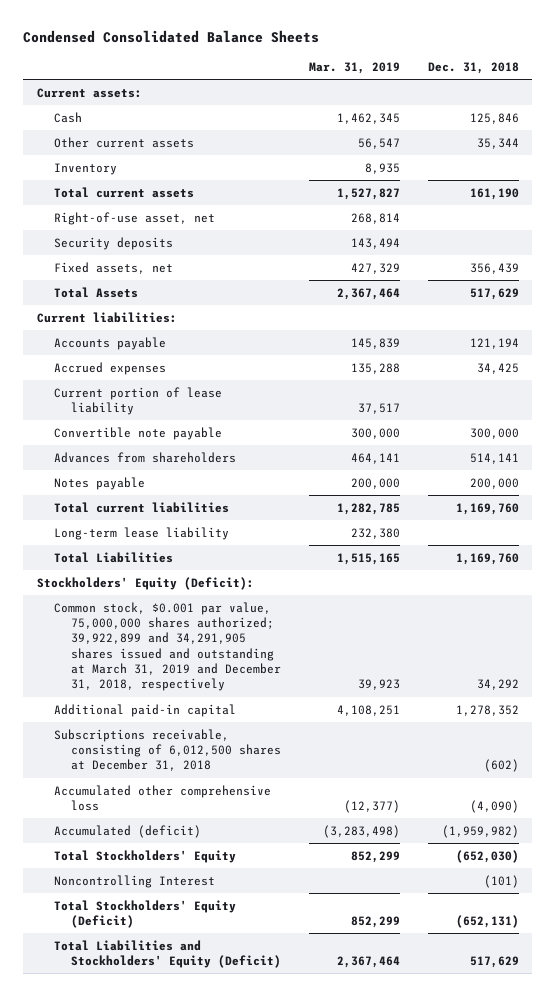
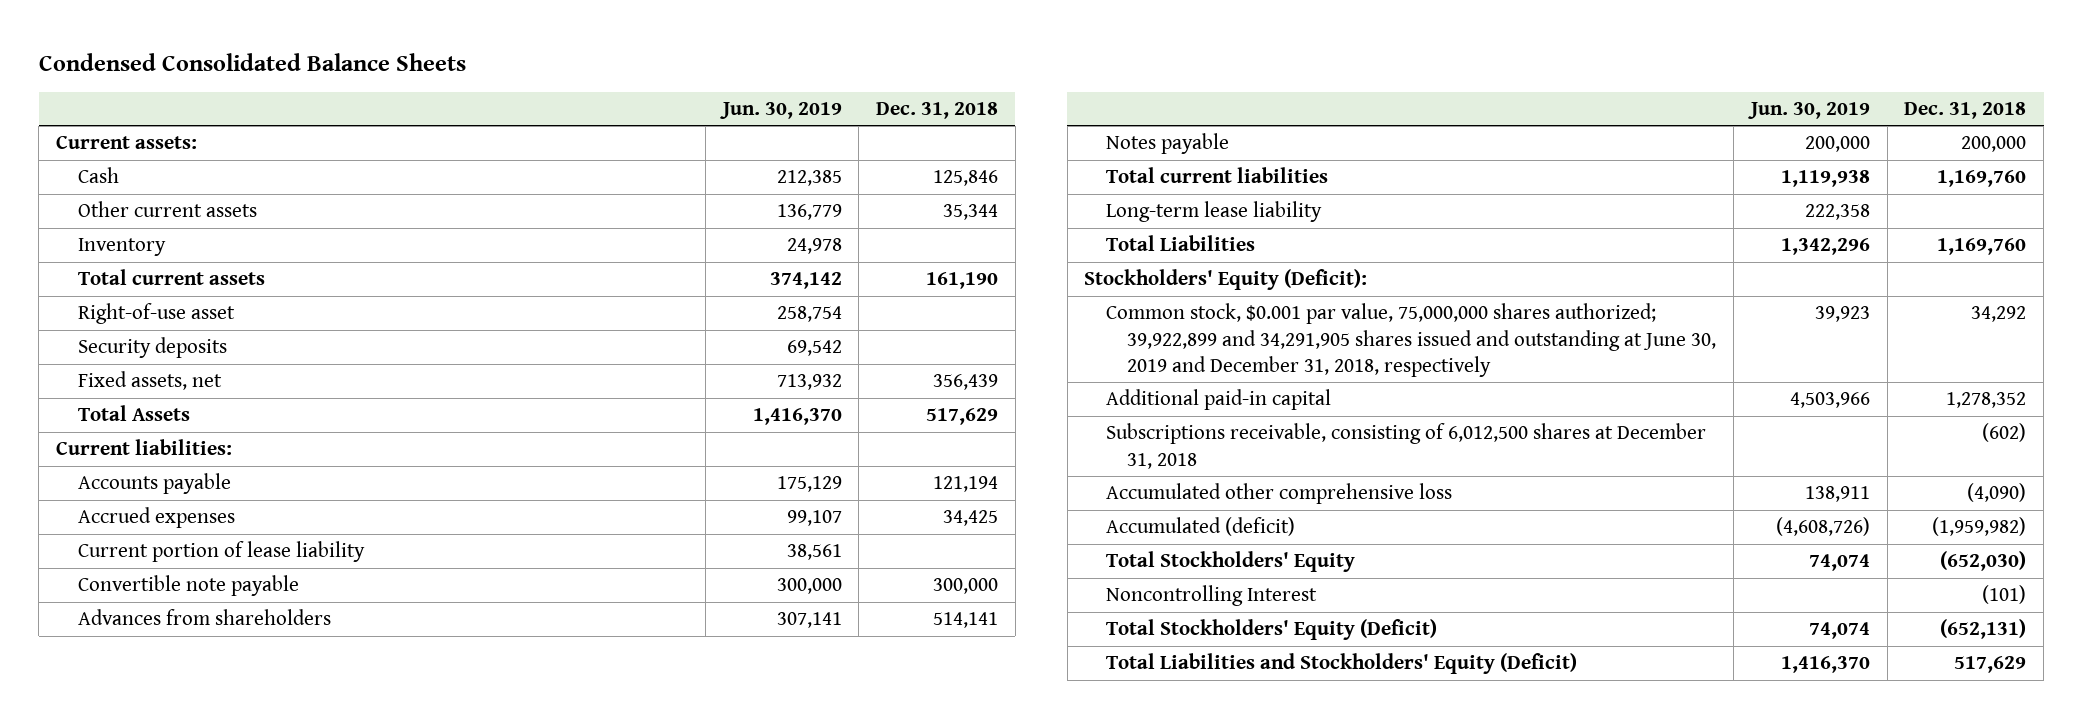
[308,62,400,75] Mar. 31, 2019 -> none
none -> [719,101,842,119] Jun. 30, 2019
[54,211,216,225] Right-of-use asset, net -> [77,303,235,325] Right-of-use asset
[54,601,281,692] Common stock, $0.001 par value, 75,000,000 shares authorized; 39,922,899 and 34,291,905 shares issued and outstanding at March 31, 2019 and December 31, 2018, respectively -> [1105,303,1717,377] Common stock, $0.001 par value, 75,000,000 shares authorized; 39,922,899 and 34,291,905 shares issued and outstanding at June 30, 2019 and December 31, 2018, respectively

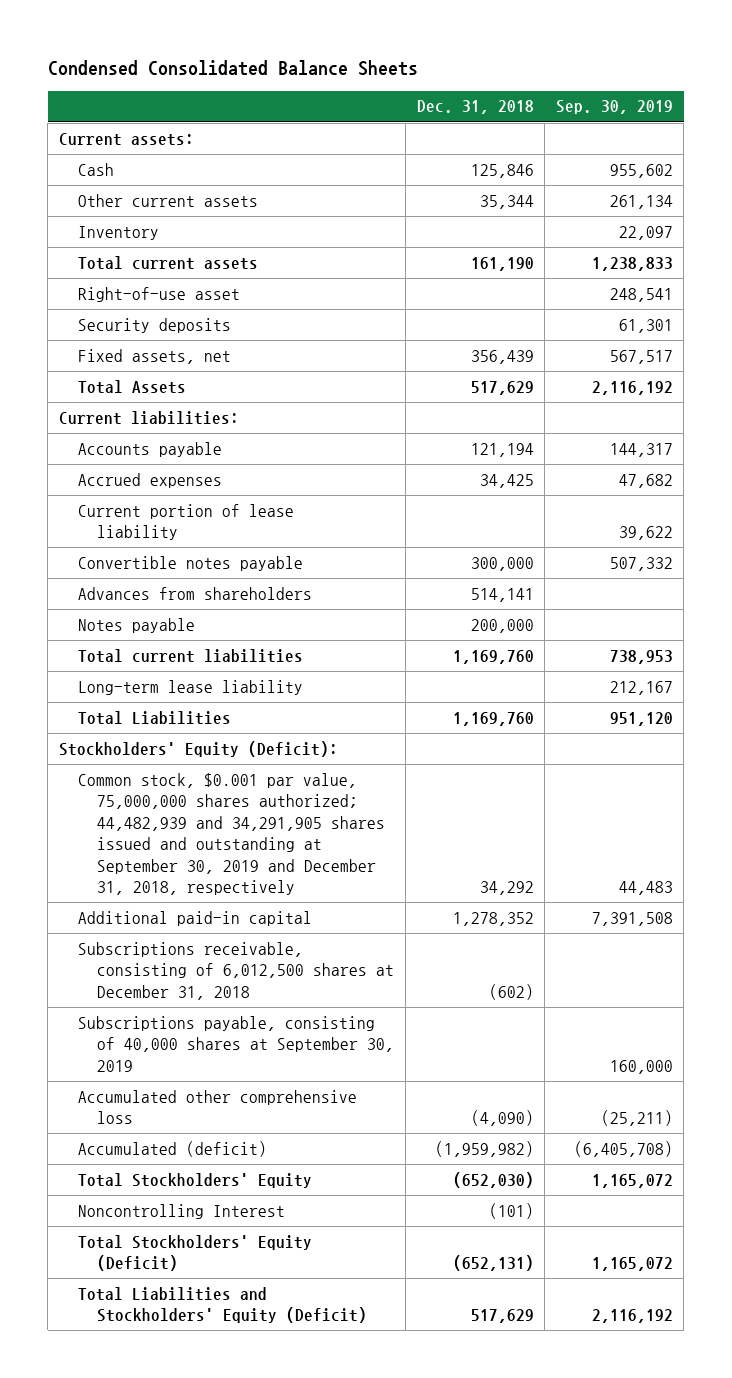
[719,101,842,119] Jun. 30, 2019 -> none
none -> [555,100,673,115] Sep. 30, 2019
[77,575,299,597] Convertible note payable -> [78,555,304,571] Convertible notes payable
[1105,303,1717,377] Common stock, $0.001 par value, 75,000,000 shares authorized; 39,922,899 and 34,291,905 shares issued and outstanding at June 30, 2019 and December 31, 2018, respectively -> [78,772,386,896] Common stock, $0.001 par value, 75,000,000 shares authorized; 44,482,939 and 34,291,905 shares issued and outstanding at September 30, 2019 and December 31, 2018, respectively
none -> [78,1015,395,1072] Subscriptions payable, consisting of 40,000 shares at September 30, 2019

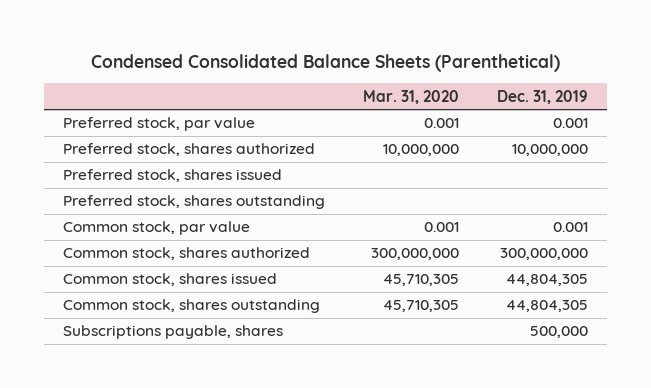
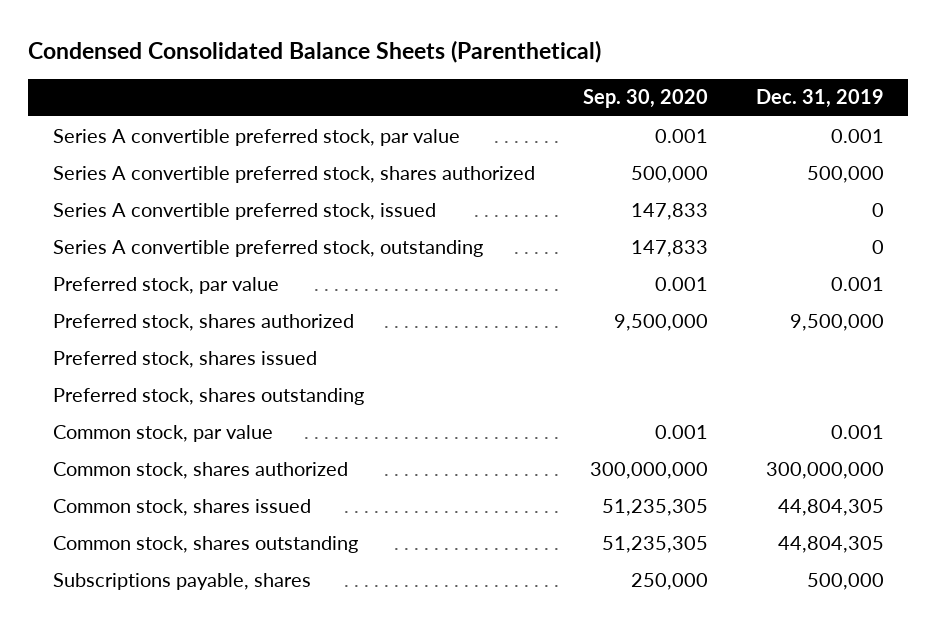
[363,89,460,104] Mar. 31, 2020 -> none
none -> [582,89,708,109] Sep. 30, 2020
none -> [52,128,460,146] Series A convertible preferred stock, par value
none -> [52,165,535,183] Series A convertible preferred stock, shares authorized
none -> [52,202,436,220] Series A convertible preferred stock, issued
none -> [52,239,483,257] Series A convertible preferred stock, outstanding
[512,144,589,157] 10,000,000 -> [790,313,885,331] 9,500,000

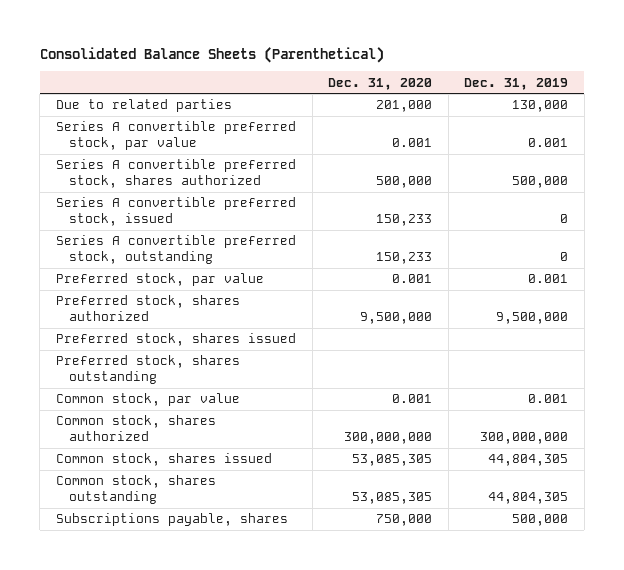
[28,39,602,63] Condensed Consolidated Balance Sheets (Parenthetical) -> [39,46,384,63] Consolidated Balance Sheets (Parenthetical)
[582,89,708,109] Sep. 30, 2020 -> none
none -> [328,77,433,90] Dec. 31, 2020
none -> [55,99,232,113] Due to related parties

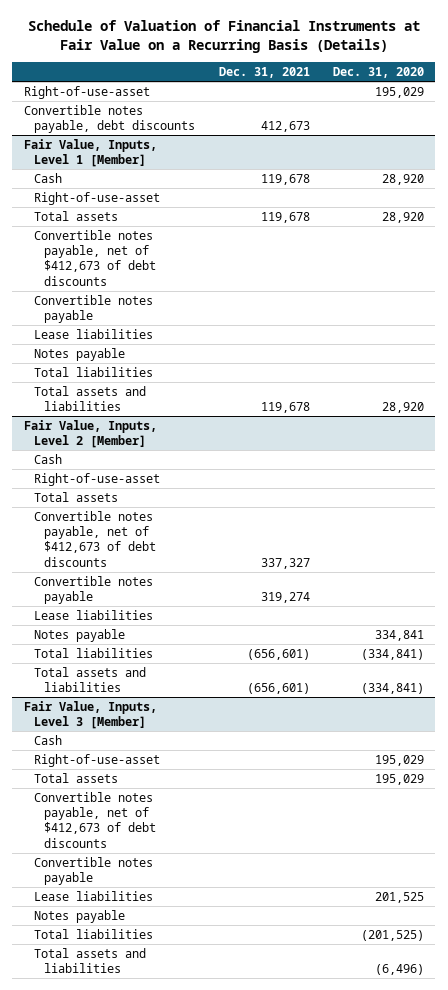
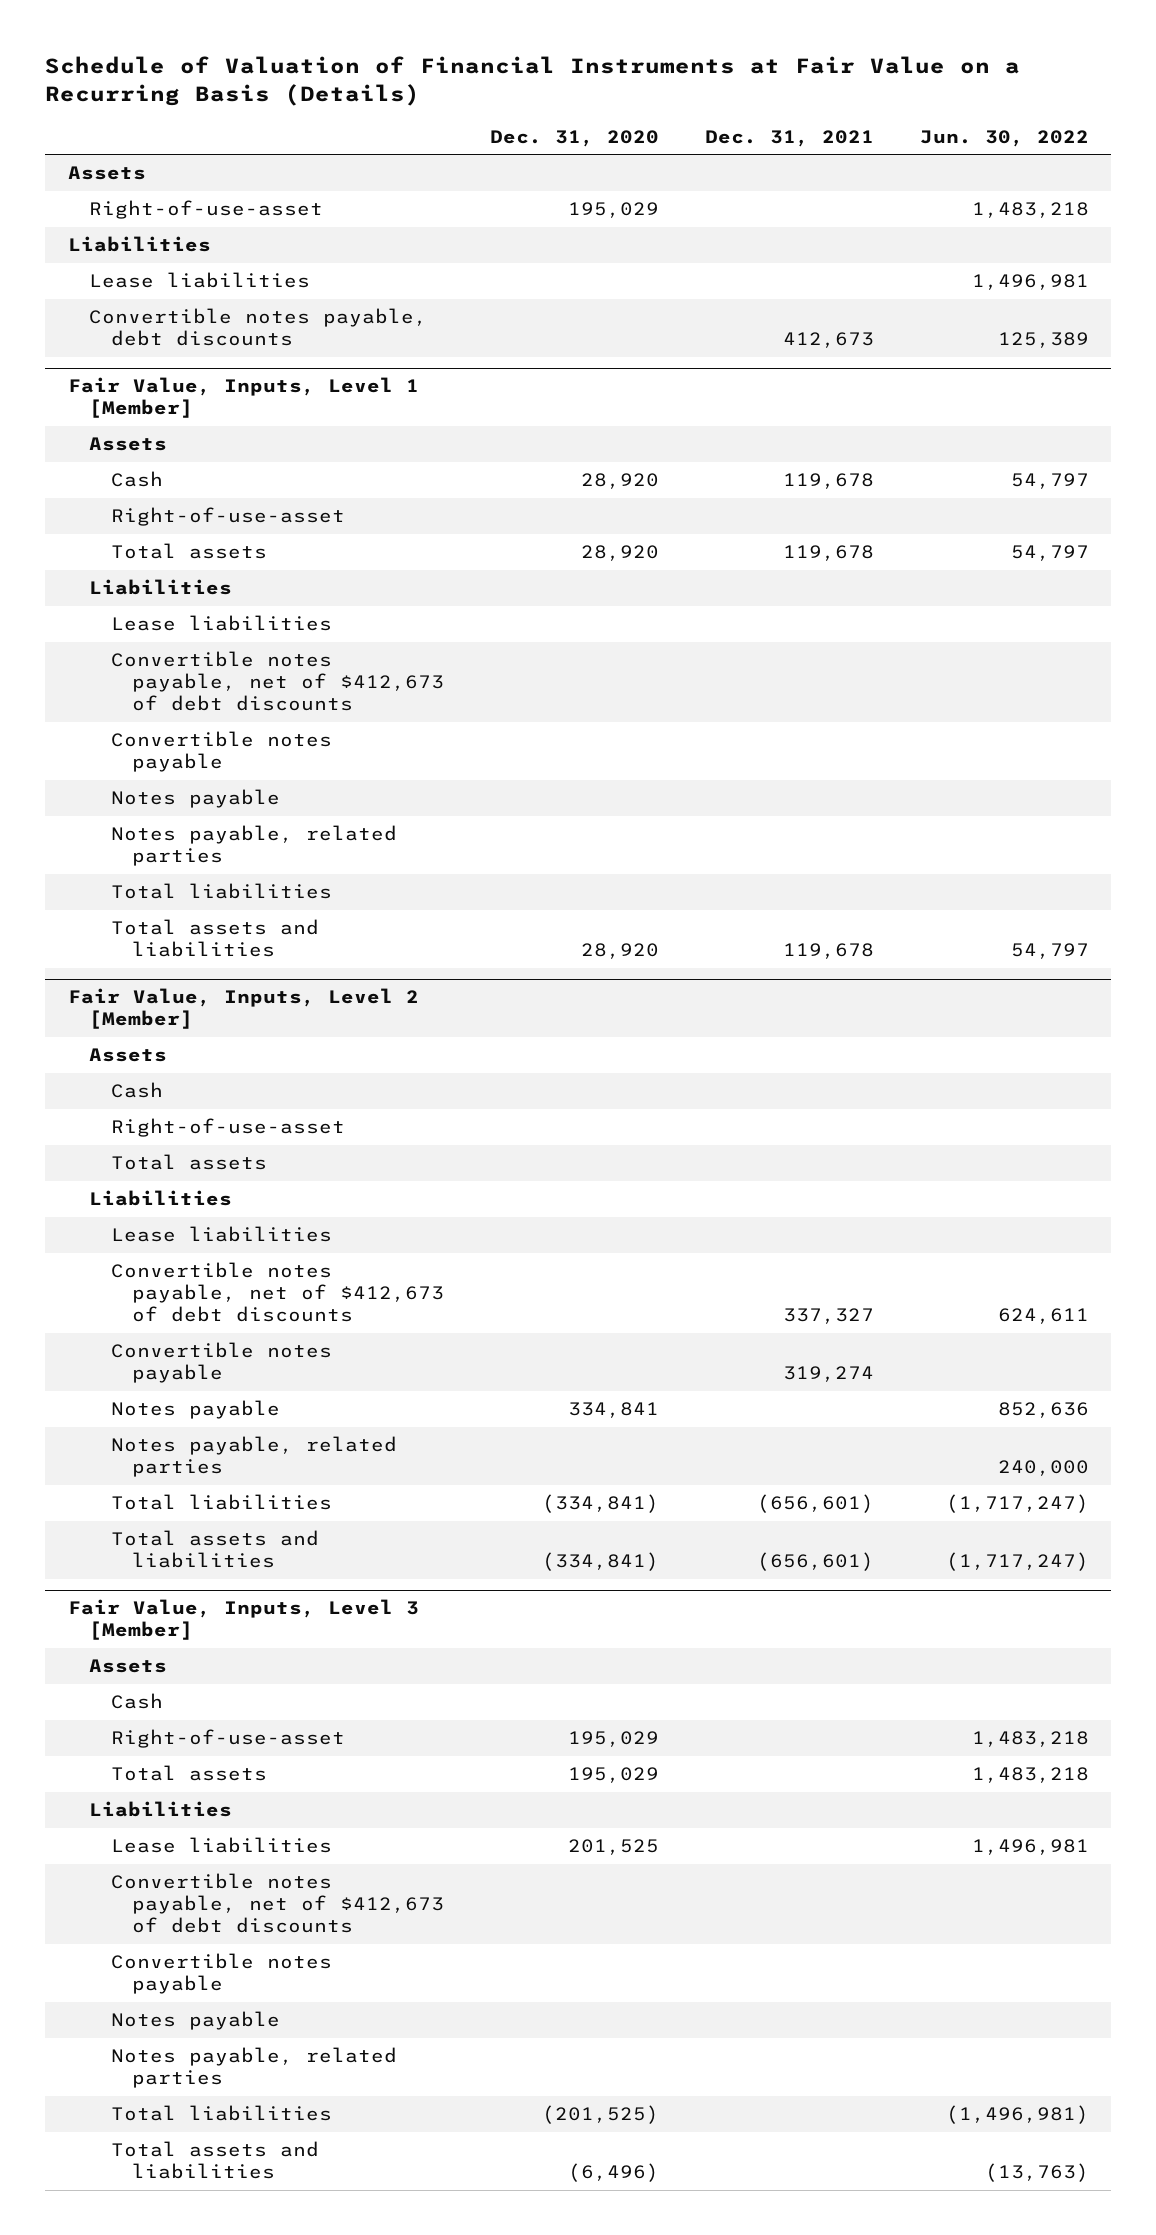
none -> [919,129,1089,147] Jun. 30, 2022
none -> [67,166,146,181] Assets
none -> [67,236,211,253] Liabilities
none -> [89,272,311,289] Lease liabilities
none -> [89,437,168,452] Assets
none -> [89,579,233,596] Liabilities
[34,328,154,339] Lease liabilities -> [110,615,332,632] Lease liabilities
none -> [110,825,397,867] Notes payable, related parties
none -> [89,1048,168,1063] Assets
none -> [89,1190,233,1207] Liabilities
[34,609,154,620] Lease liabilities -> [110,1226,332,1243] Lease liabilities
none -> [110,1436,397,1478] Notes payable, related parties
none -> [89,1659,168,1674] Assets
none -> [89,1801,233,1818] Liabilities
[34,890,154,901] Lease liabilities -> [110,1837,332,1854] Lease liabilities
none -> [110,2047,397,2089] Notes payable, related parties

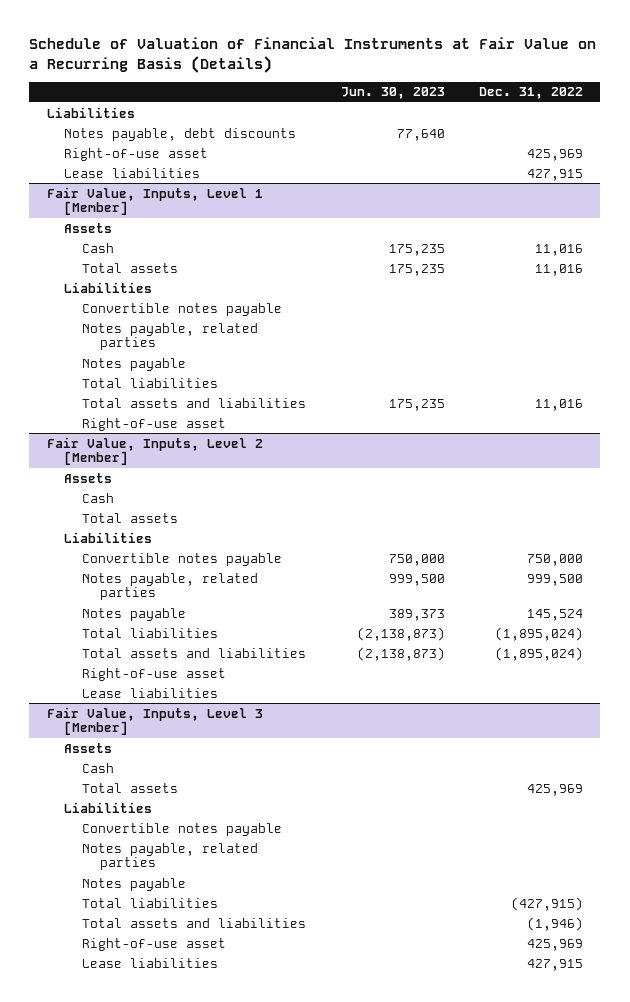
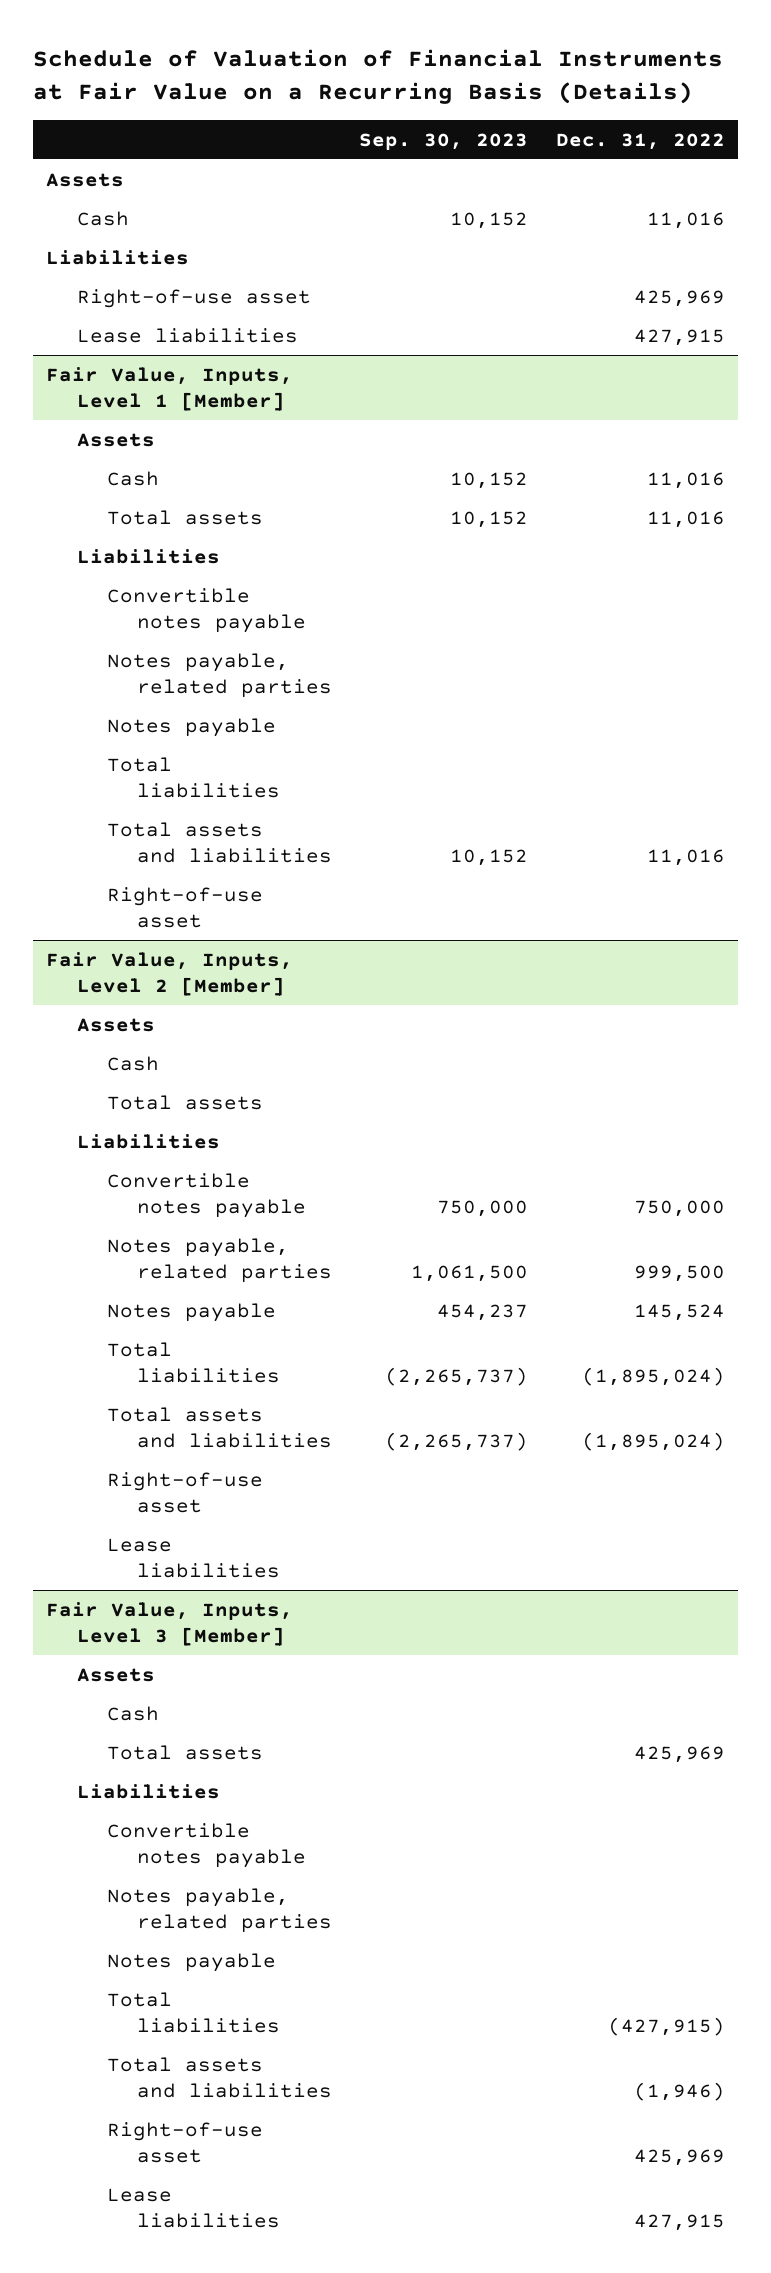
[340,87,445,100] Jun. 30, 2023 -> none
none -> [359,132,529,150] Sep. 30, 2023
none -> [46,172,125,187] Assets
none -> [76,210,129,226] Cash
[64,127,297,141] Notes payable, debt discounts -> none

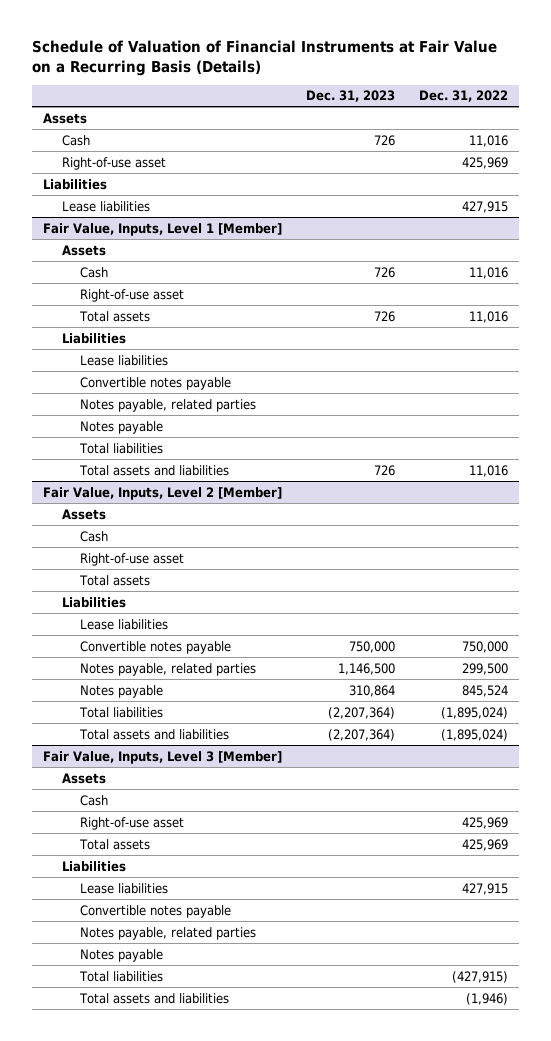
[359,132,529,150] Sep. 30, 2023 -> none
none -> [306,90,396,103] Dec. 31, 2023
[46,249,190,265] Liabilities -> [43,178,108,190] Liabilities
[106,886,263,928] Right-of-use asset -> [80,288,185,302] Right-of-use asset
none -> [80,354,169,366] Lease liabilities
[106,1471,263,1513] Right-of-use asset -> [80,552,185,566] Right-of-use asset
[106,1537,281,1578] Lease liabilities -> [80,618,169,630] Lease liabilities
[633,1264,725,1282] 999,500 -> [461,662,508,675] 299,500
[633,1303,725,1321] 145,524 -> [461,684,508,697] 845,524
[106,2121,263,2163] Right-of-use asset -> [80,816,185,830] Right-of-use asset
[106,2187,281,2228] Lease liabilities -> [80,882,169,894] Lease liabilities

